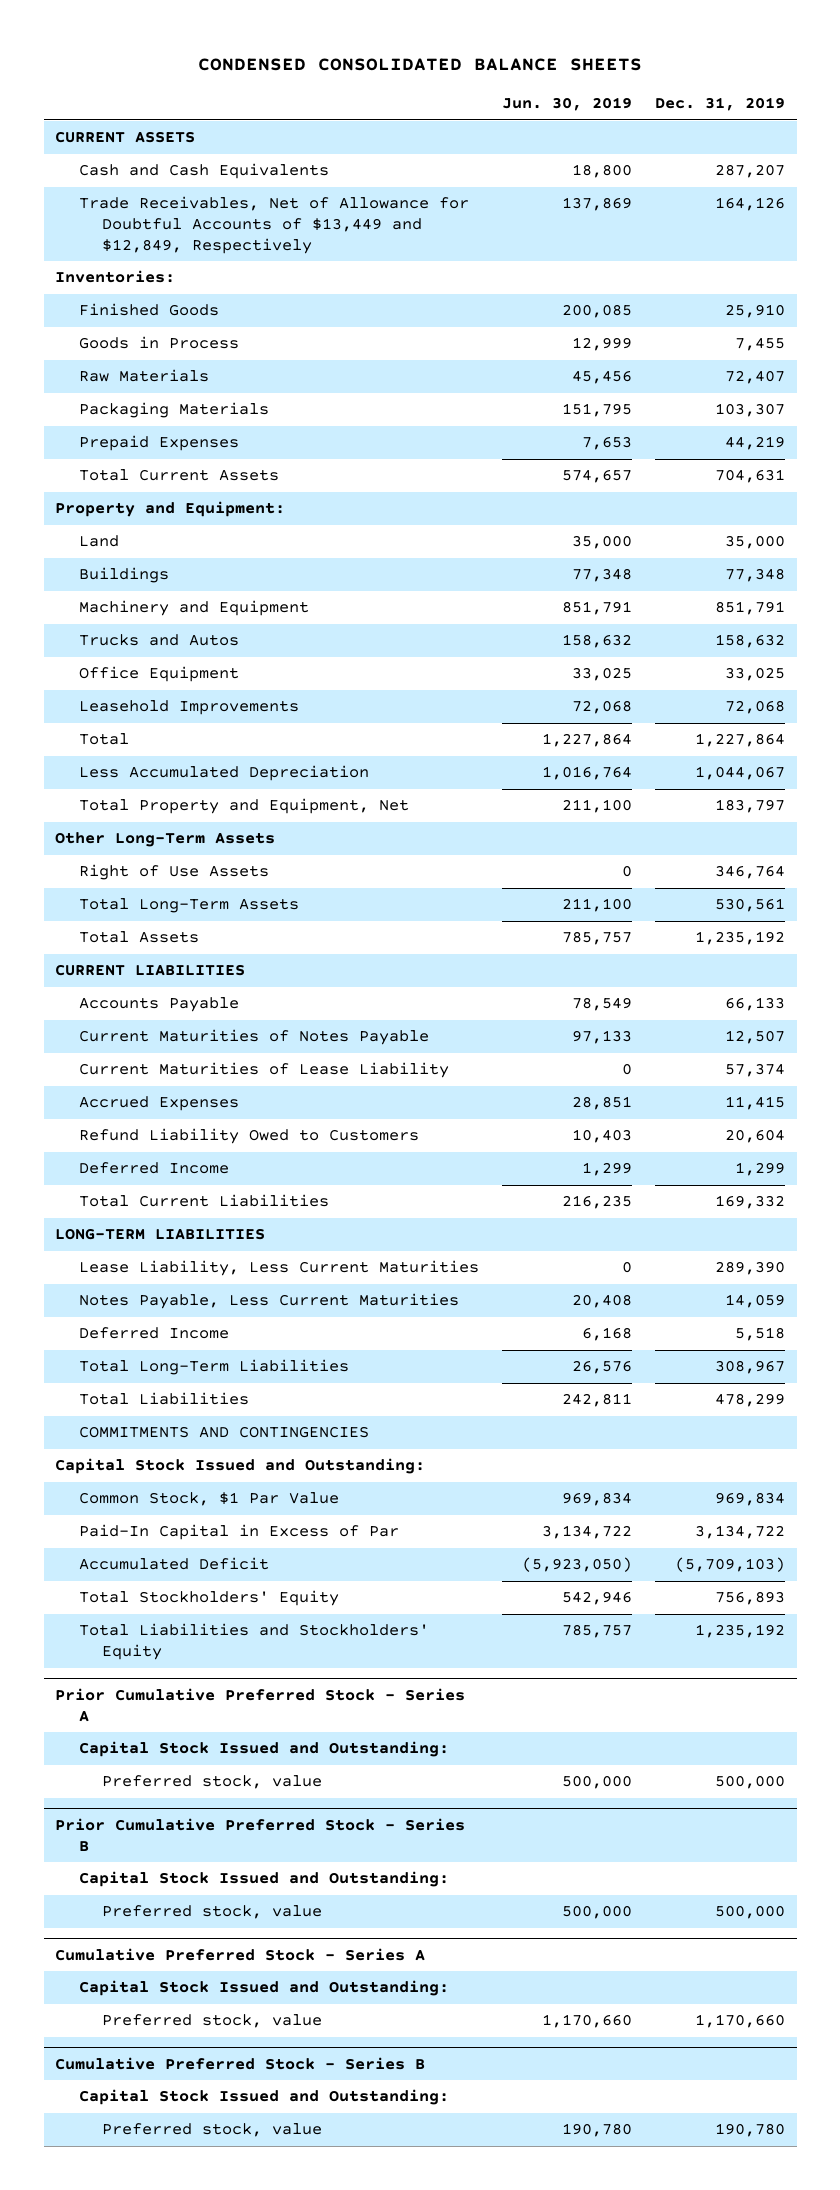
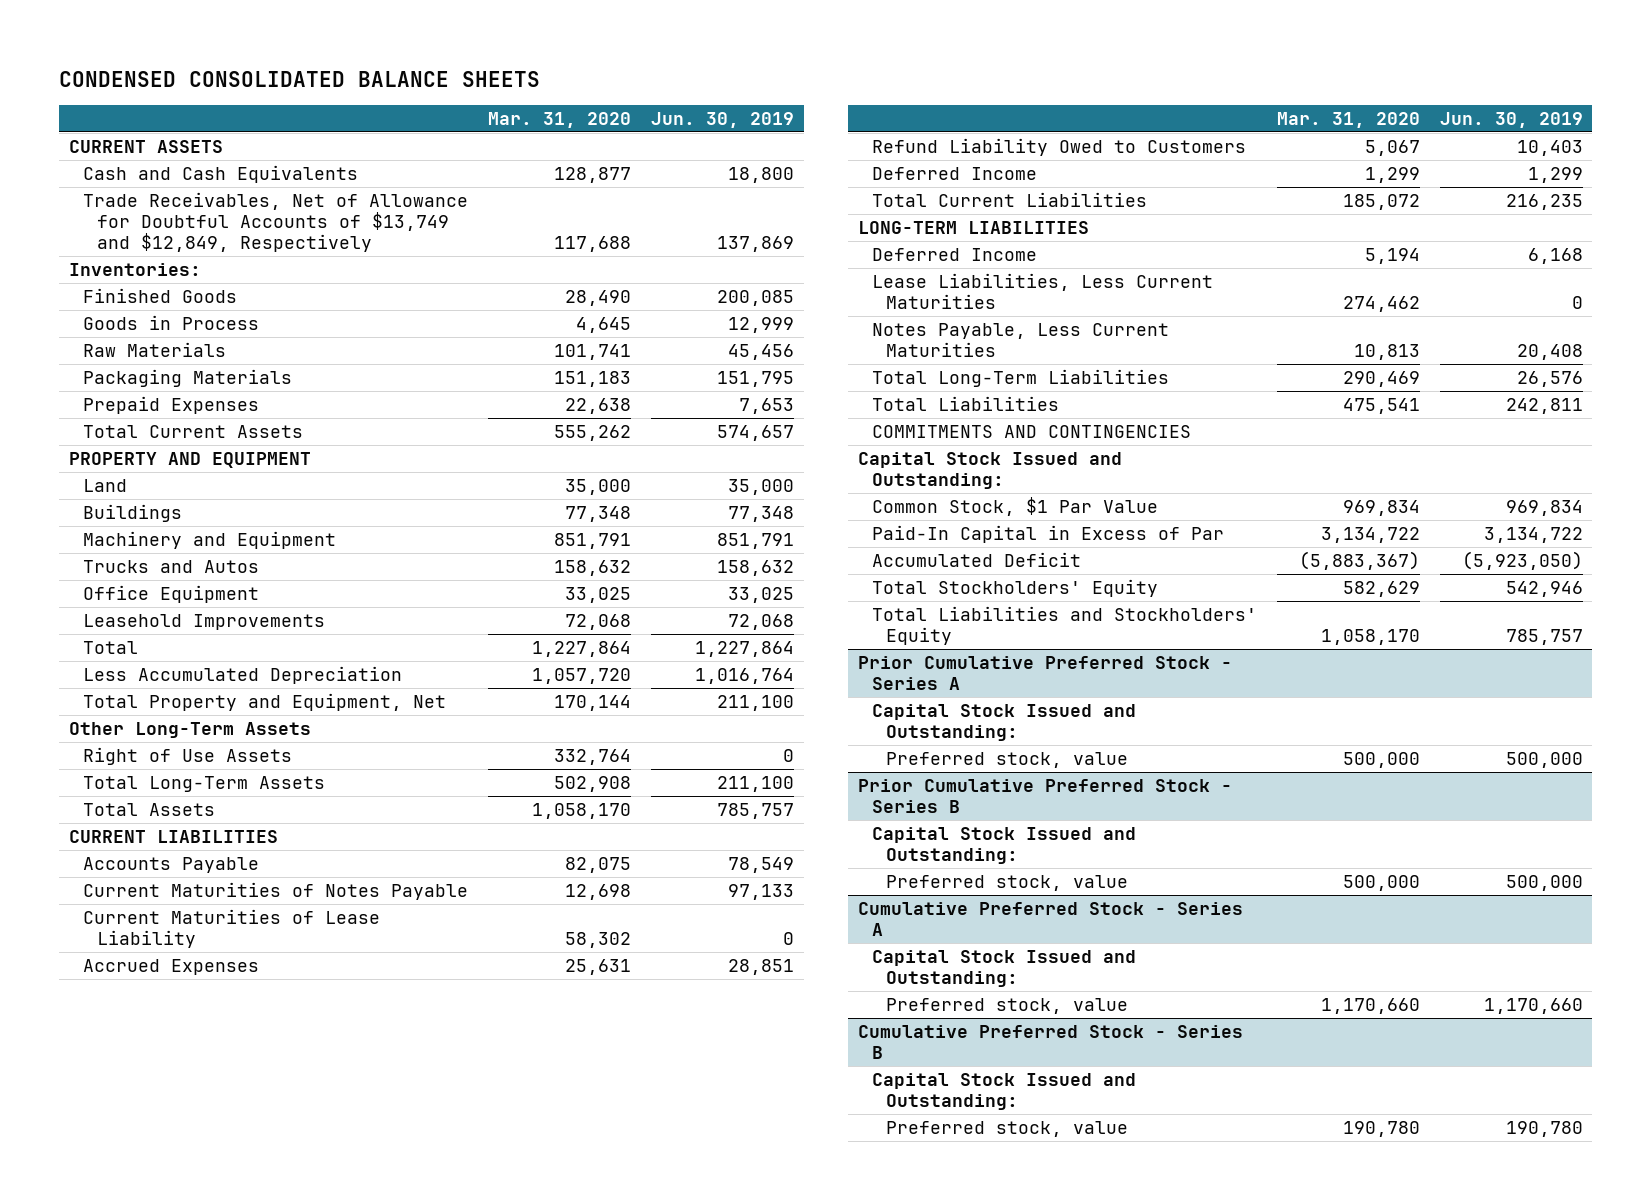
[655,97,786,112] Dec. 31, 2019 -> none
none -> [488,111,632,128] Mar. 31, 2020
[78,196,469,254] Trade Receivables, Net of Allowance for Doubtful Accounts of $13,449 and $12,849, Respectively -> [83,191,469,252] Trade Receivables, Net of Allowance for Doubtful Accounts of $13,749 and $12,849, Respectively
[55,501,286,518] Property and Equipment: -> [69,451,312,468] PROPERTY AND EQUIPMENT
[78,1260,479,1277] Lease Liability, Less Current Maturities -> none
none -> [871,272,1213,309] Lease Liabilities, Less Current Maturities
[78,1293,459,1310] Notes Payable, Less Current Maturities -> [871,322,1169,357] Notes Payable, Less Current Maturities

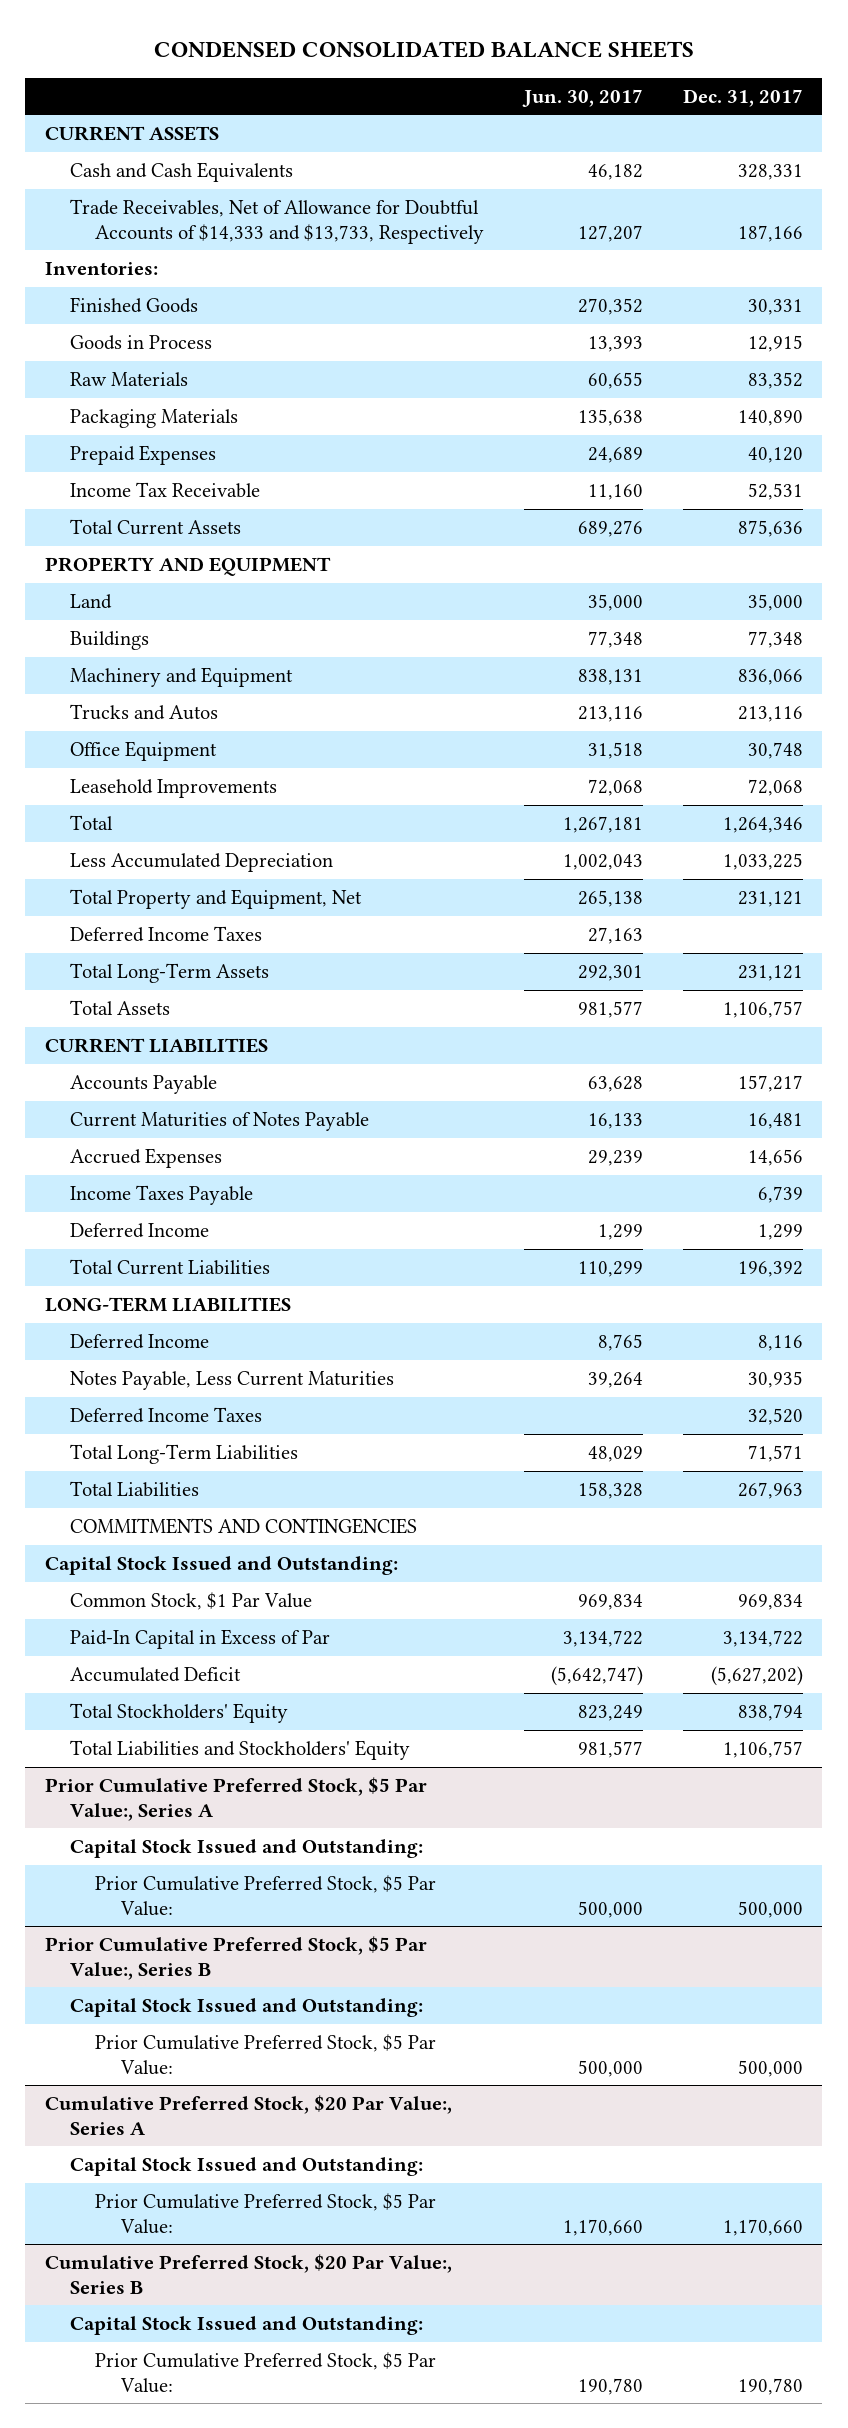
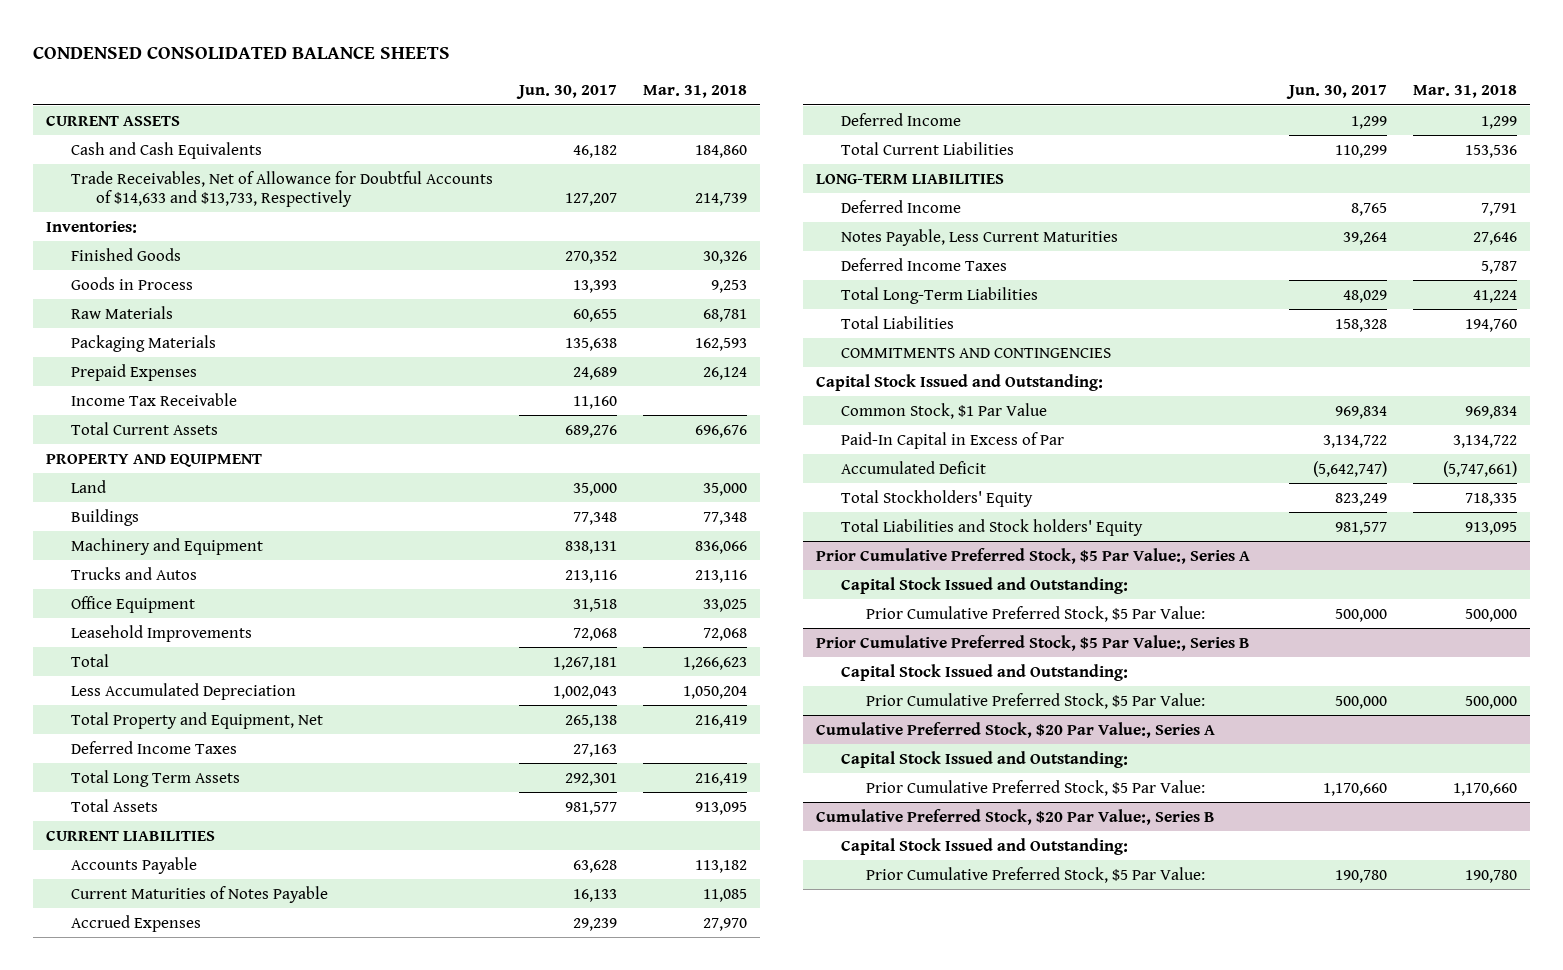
[682,88,803,107] Dec. 31, 2017 -> none
none -> [643,85,748,99] Mar. 31, 2018
[70,198,485,244] Trade Receivables, Net of Allowance for Doubtful Accounts of $14,333 and $13,733, Respectively -> [70,170,493,208] Trade Receivables, Net of Allowance for Doubtful Accounts of $14,633 and $13,733, Respectively
[70,962,270,983] Total Long-Term Assets -> [70,769,240,787] Total Long Term Assets
[70,1184,254,1205] Income Taxes Payable -> none
[70,1739,411,1760] Total Liabilities and Stockholders' Equity -> [840,518,1143,536] Total Liabilities and Stock holders' Equity

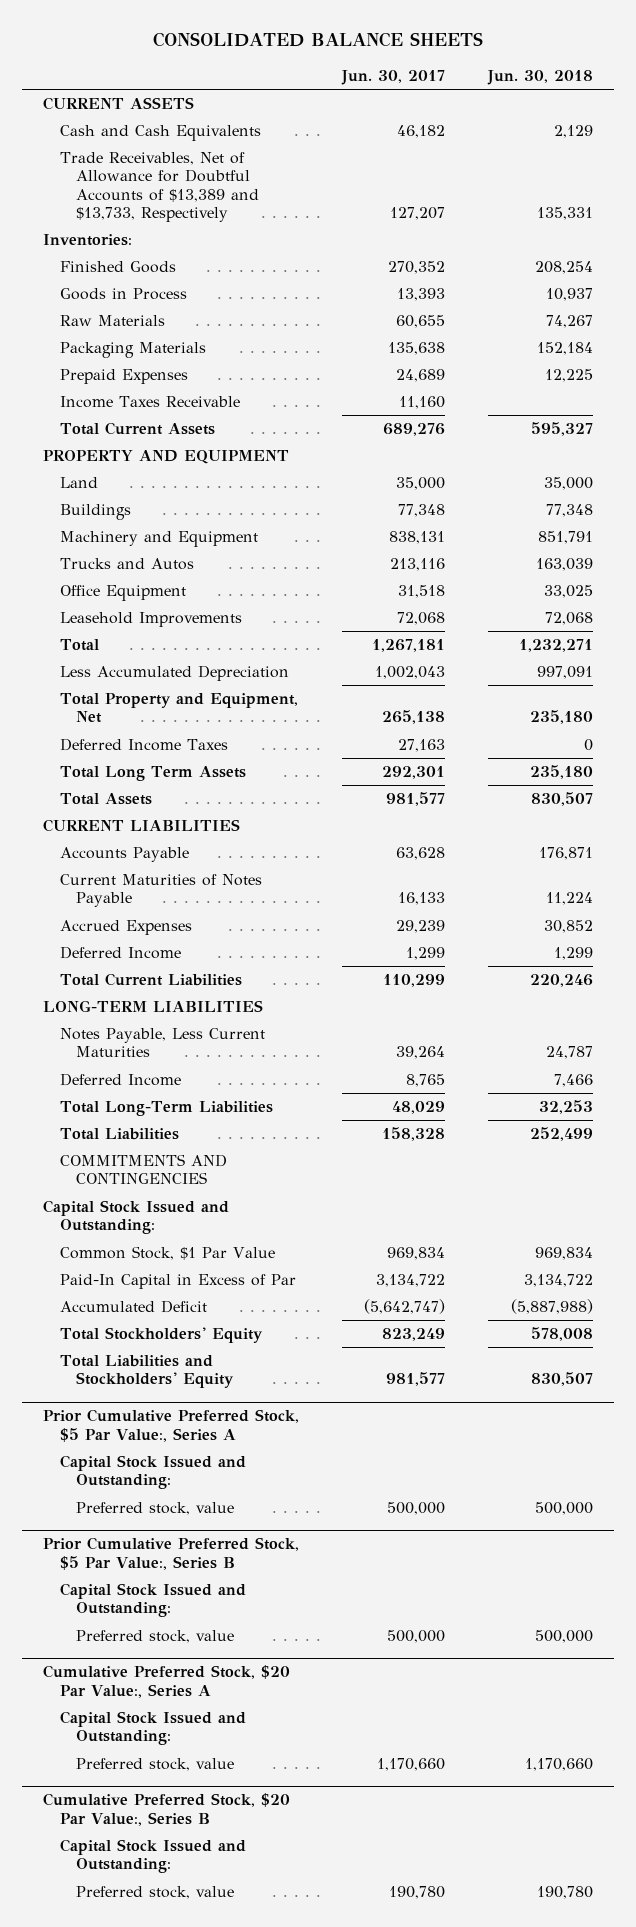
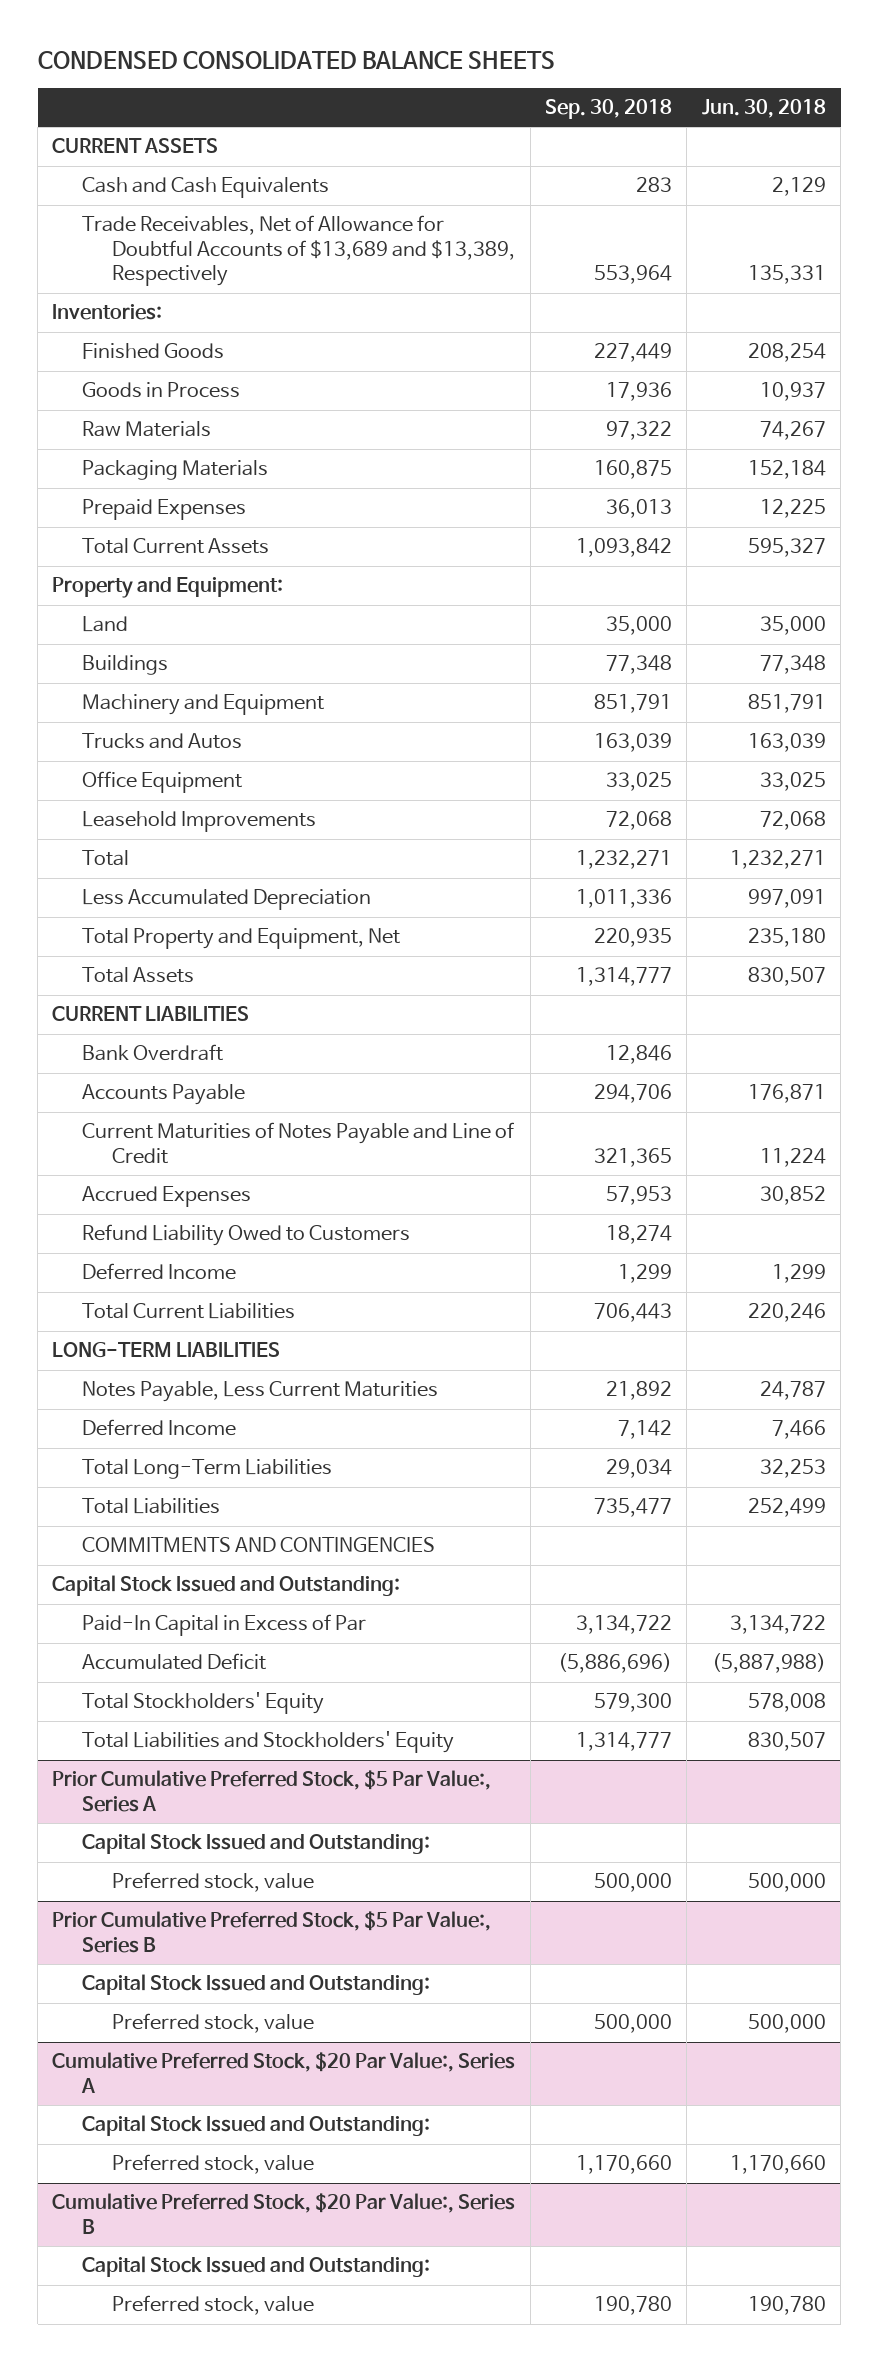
[152,32,483,48] CONSOLIDATED BALANCE SHEETS -> [37,51,555,70] CONDENSED CONSOLIDATED BALANCE SHEETS
[340,70,445,86] Jun. 30, 2017 -> none
none -> [545,99,673,120] Sep. 30, 2018
[59,152,260,223] Trade Receivables, Net of Allowance for Doubtful Accounts of $13,389 and $13,733, Respectively -> [82,215,515,287] Trade Receivables, Net of Allowance for Doubtful Accounts of $13,689 and $13,389, Respectively
[59,396,240,409] Income Taxes Receivable -> none
[43,450,290,465] PROPERTY AND EQUIPMENT -> [52,577,284,599] Property and Equipment:
[59,738,228,752] Deferred Income Taxes -> none
[59,766,246,782] Total Long Term Assets -> none
none -> [82,1044,224,1062] Bank Overdraft
[59,874,262,908] Current Maturities of Notes Payable -> [82,1122,515,1164] Current Maturities of Notes Payable and Line of Credit
none -> [82,1224,411,1247] Refund Liability Owed to Customers
[59,1246,275,1261] Common Stock, $1 Par Value -> none

